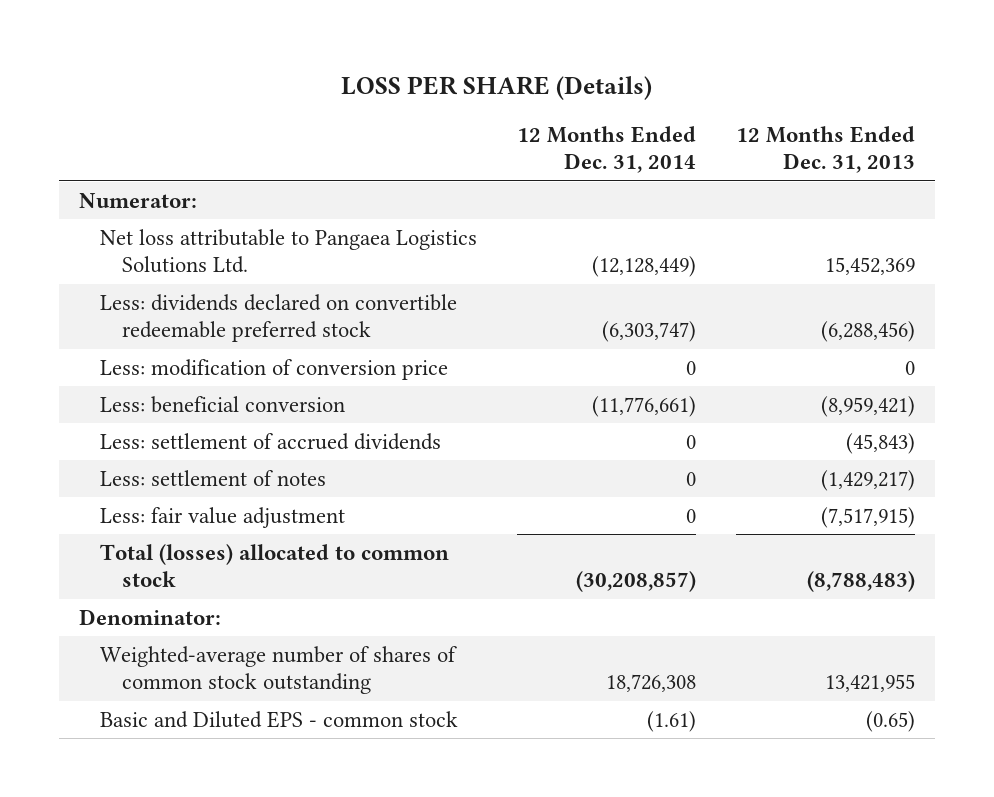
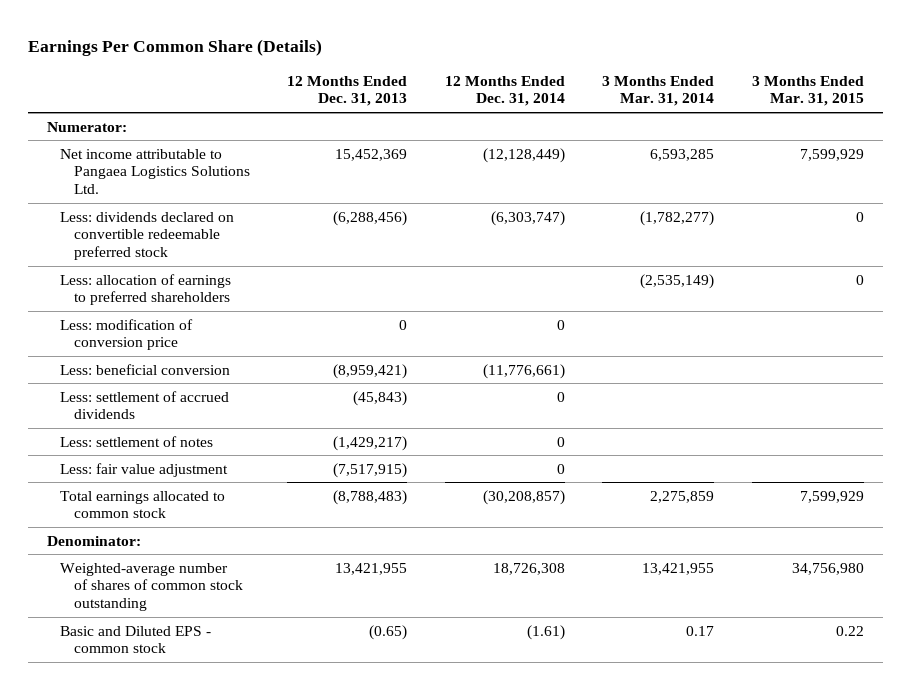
[341,75,653,100] LOSS PER SHARE (Details) -> [27,38,322,56] Earnings Per Common Share (Details)
none -> [602,75,715,107] 3 Months Ended Mar. 31, 2014
none -> [751,75,864,107] 3 Months Ended Mar. 31, 2015
[100,228,478,274] Net loss attributable to Pangaea Logistics Solutions Ltd. -> [60,148,250,195] Net income attributable to Pangaea Logistics Solutions Ltd.
none -> [60,273,232,306] Less: allocation of earnings to preferred shareholders
[100,543,450,588] Total (losses) allocated to common stock -> [60,490,226,519] Total earnings allocated to common stock

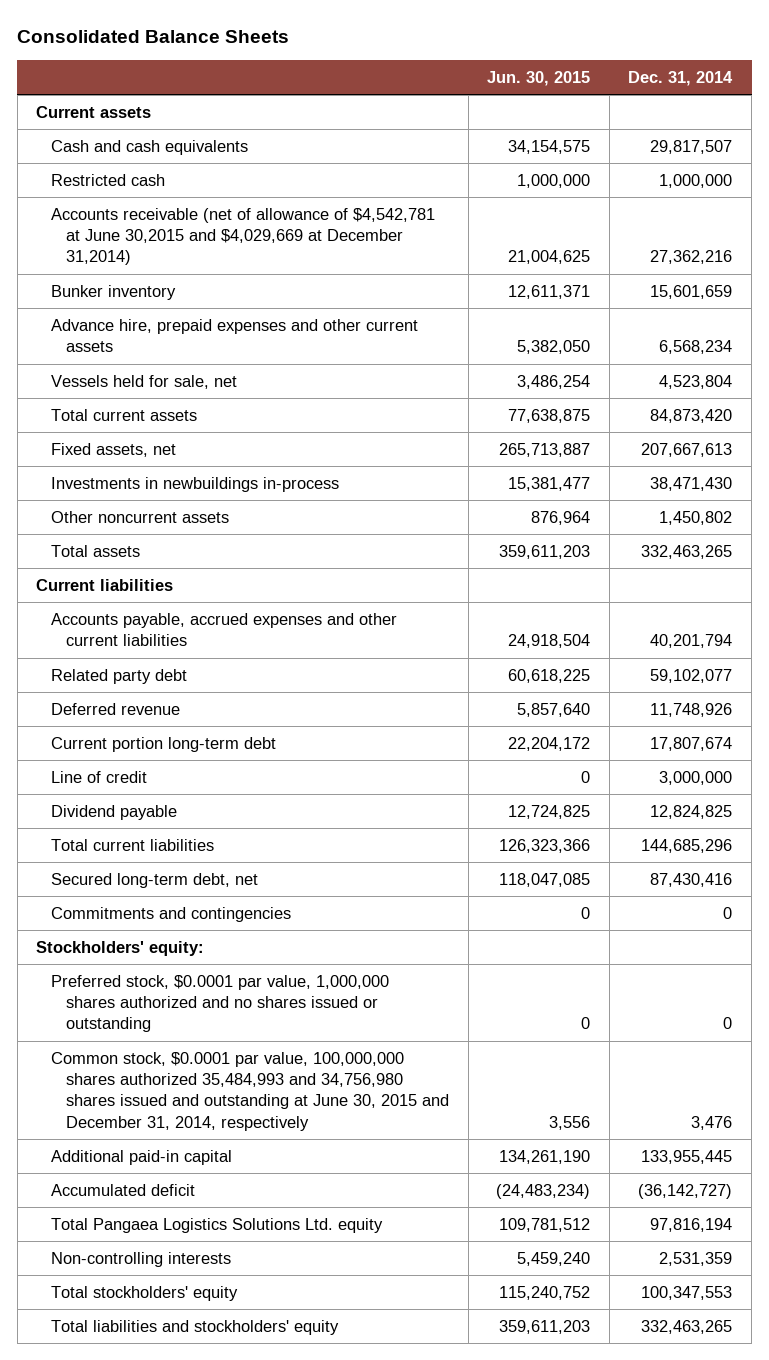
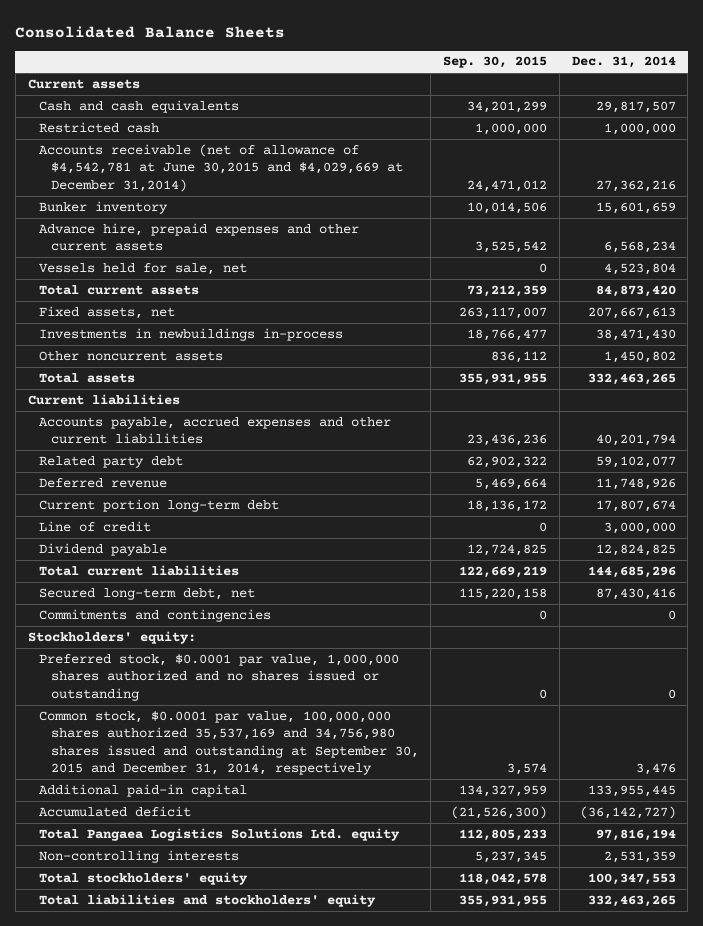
[487,70,591,86] Jun. 30, 2015 -> none
none -> [443,56,548,69] Sep. 30, 2015
[51,1051,450,1131] Common stock, $0.0001 par value, 100,000,000 shares authorized 35,484,993 and 34,756,980 shares issued and outstanding at June 30, 2015 and December 31, 2014, respectively -> [39,710,419,776] Common stock, $0.0001 par value, 100,000,000 shares authorized 35,537,169 and 34,756,980 shares issued and outstanding at September 30, 2015 and December 31, 2014, respectively

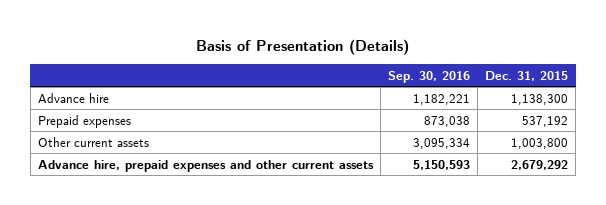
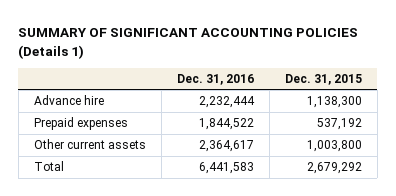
[196,38,410,55] Basis of Presentation (Details) -> [18,28,359,59] SUMMARY OF SIGNIFICANT ACCOUNTING POLICIES (Details 1)
[388,70,471,83] Sep. 30, 2016 -> none
none -> [176,73,254,85] Dec. 31, 2016
[37,159,374,172] Advance hire, prepaid expenses and other current assets -> [33,161,64,172] Total

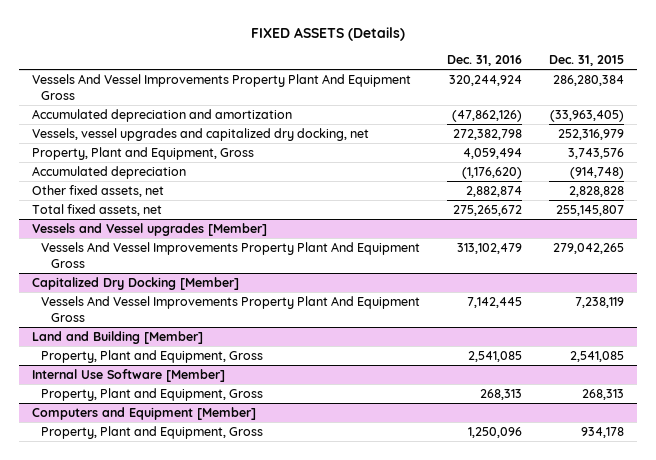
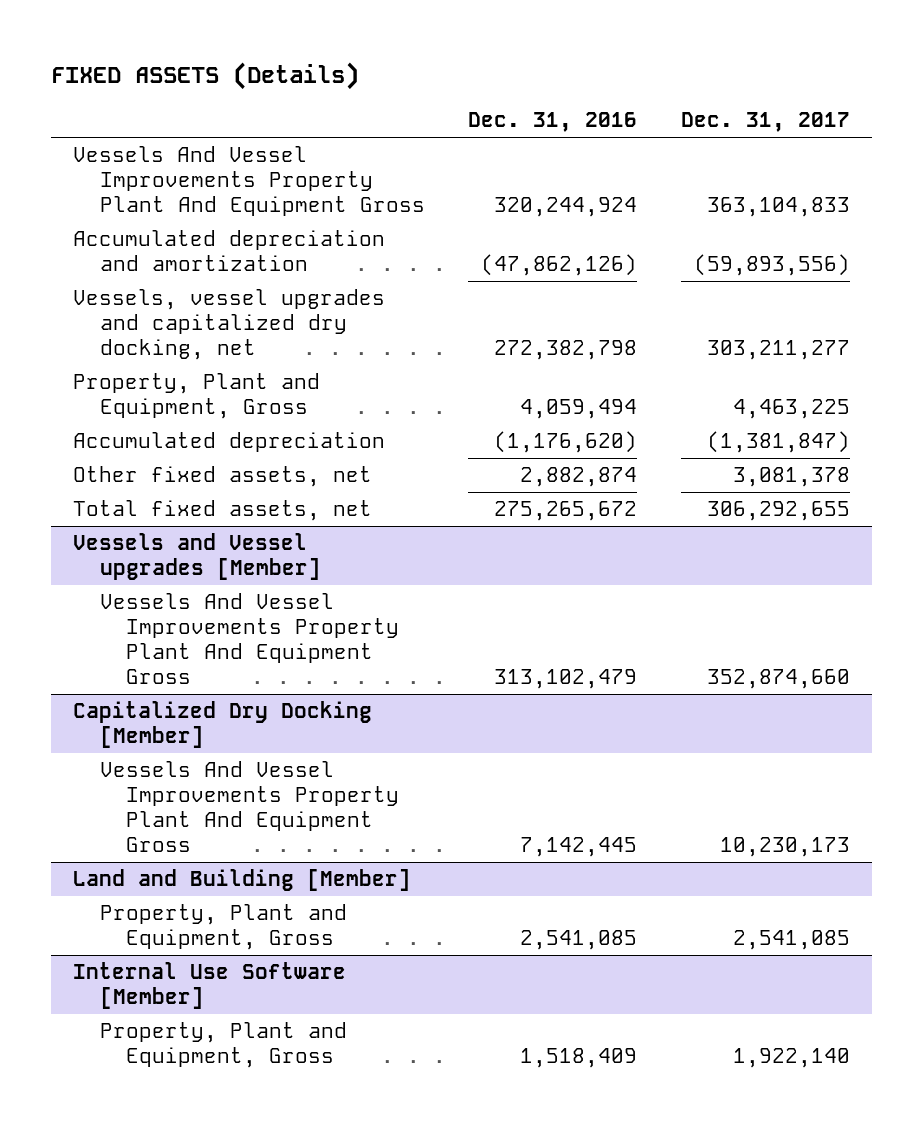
[548,54,624,66] Dec. 31, 2015 -> none
none -> [681,112,851,133] Dec. 31, 2017
[31,406,256,420] Computers and Equipment [Member] -> none
[41,425,264,439] Property, Plant and Equipment, Gross -> none
[480,388,523,400] 268,313 -> [520,1048,638,1069] 1,518,409

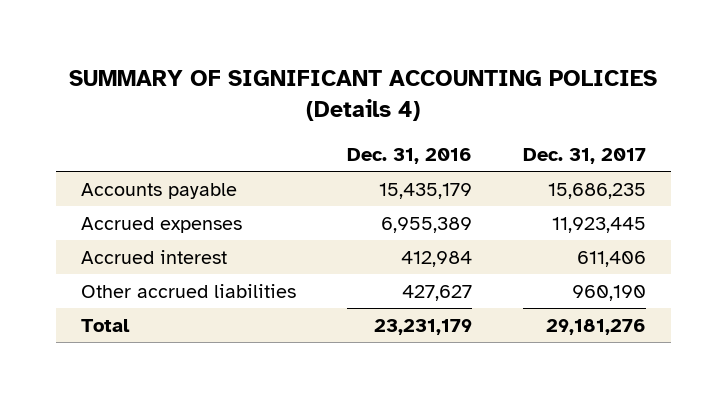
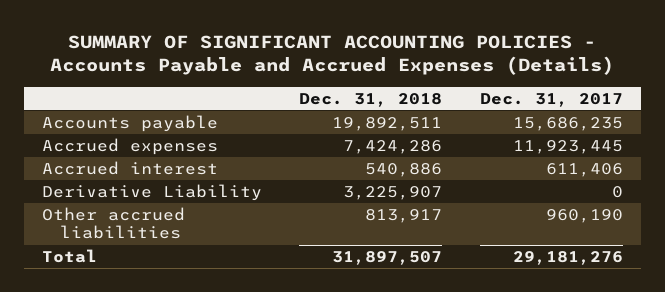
[69,70,658,122] SUMMARY OF SIGNIFICANT ACCOUNTING POLICIES (Details 4) -> [50,34,615,76] SUMMARY OF SIGNIFICANT ACCOUNTING POLICIES - Accounts Payable and Accrued Expenses (Details)
[346,147,472,164] Dec. 31, 2016 -> none
none -> [299,92,443,107] Dec. 31, 2018
none -> [42,184,263,202] Derivative Liability

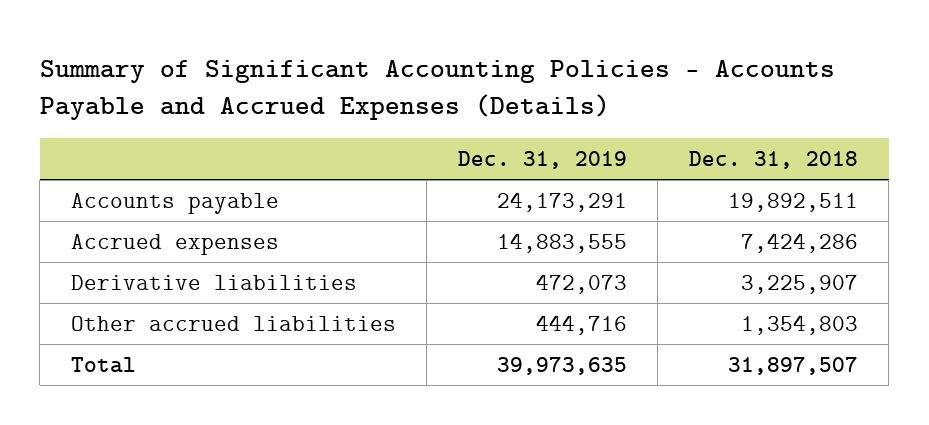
[50,34,615,76] SUMMARY OF SIGNIFICANT ACCOUNTING POLICIES - Accounts Payable and Accrued Expenses (Details) -> [39,60,835,121] Summary of Significant Accounting Policies - Accounts Payable and Accrued Expenses (Details)
[479,92,623,107] Dec. 31, 2017 -> none
none -> [457,151,627,170] Dec. 31, 2019
[42,161,219,176] Accrued interest -> none
[42,184,263,202] Derivative Liability -> [70,274,357,290] Derivative liabilities
[365,209,443,224] 813,917 -> [740,314,858,335] 1,354,803

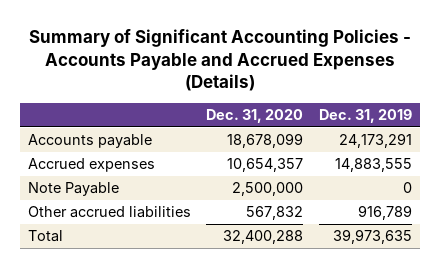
[688,151,858,170] Dec. 31, 2018 -> none
none -> [206,109,304,124] Dec. 31, 2020
[70,274,357,290] Derivative liabilities -> none
none -> [27,182,119,197] Note Payable
[535,314,627,335] 444,716 -> [358,205,413,221] 916,789

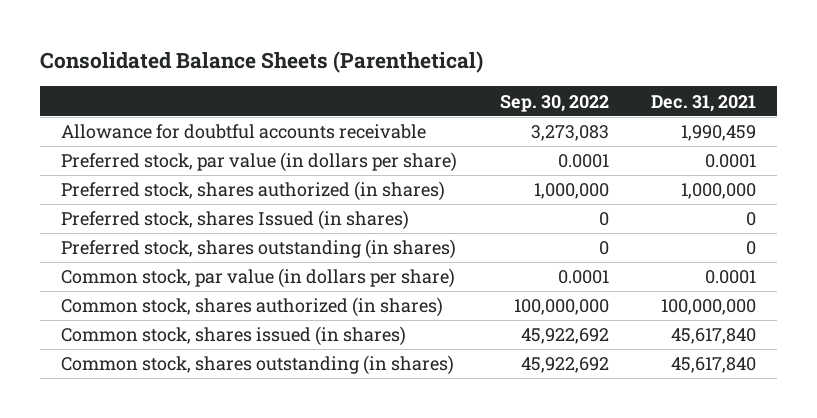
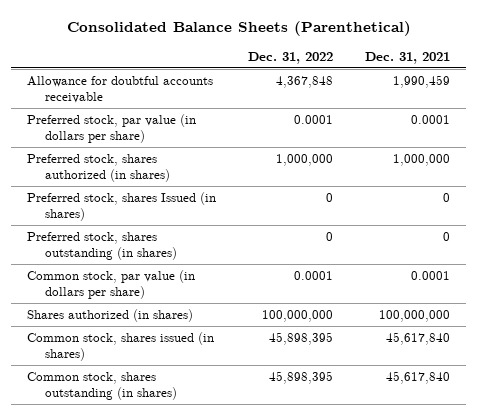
[499,94,609,112] Sep. 30, 2022 -> none
none -> [248,51,334,64] Dec. 31, 2022
[61,297,444,318] Common stock, shares authorized (in shares) -> [27,308,194,322] Shares authorized (in shares)

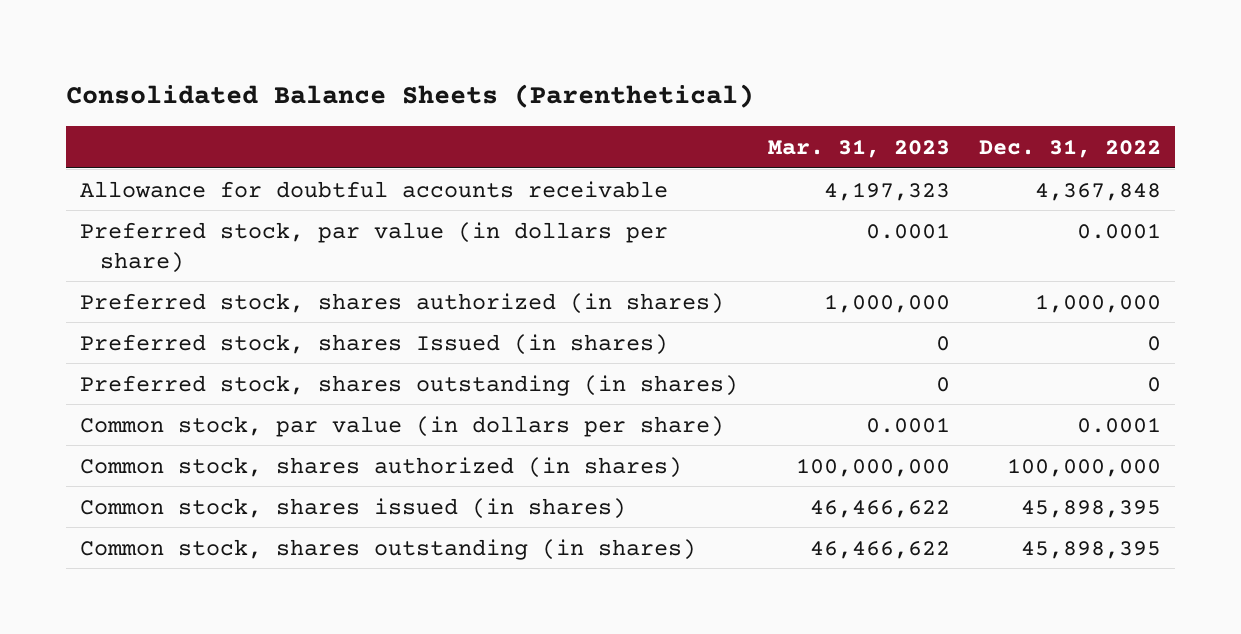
[365,51,451,64] Dec. 31, 2021 -> none
none -> [767,138,950,158] Mar. 31, 2023
[27,308,194,322] Shares authorized (in shares) -> [80,456,683,478] Common stock, shares authorized (in shares)

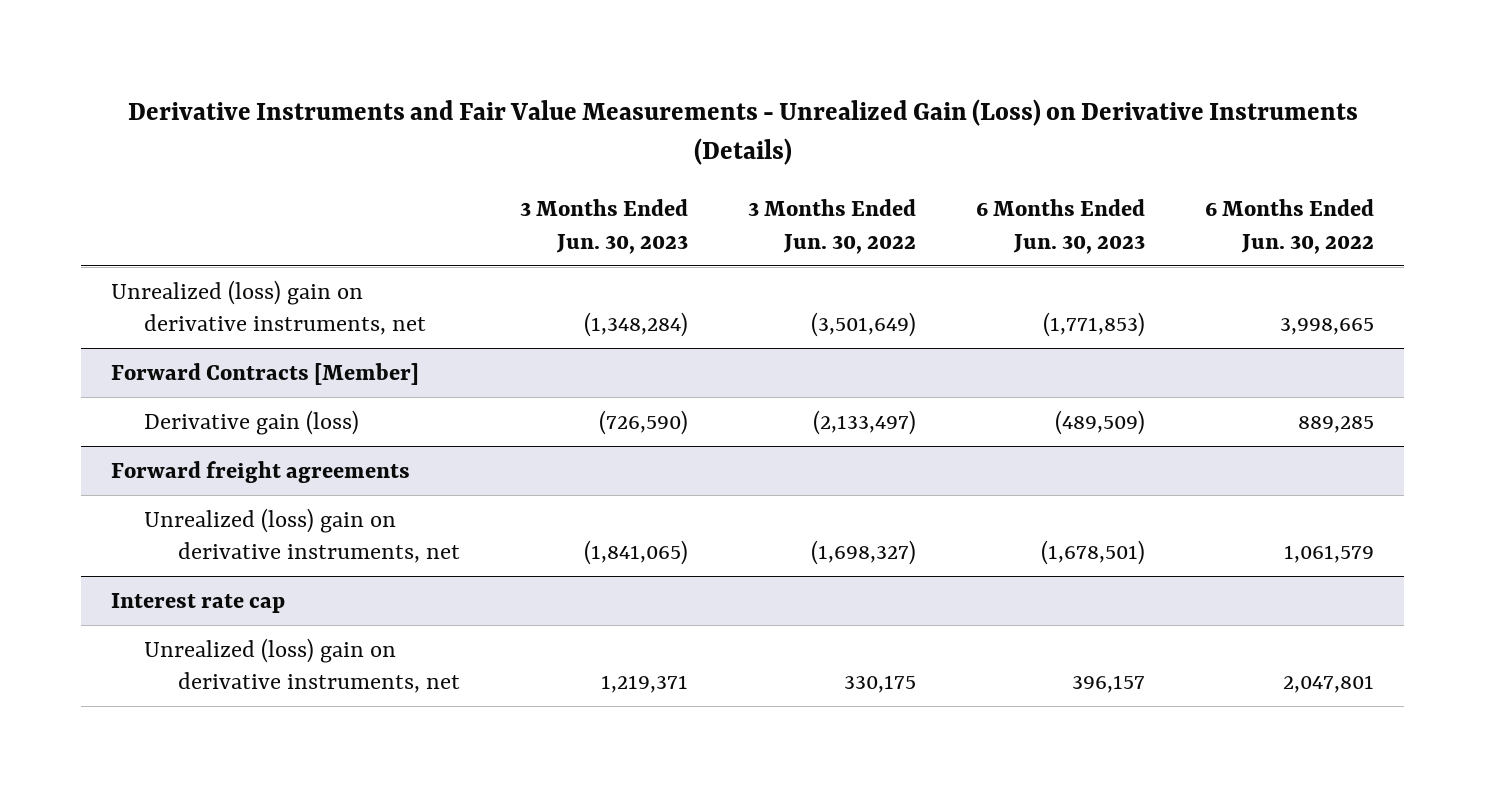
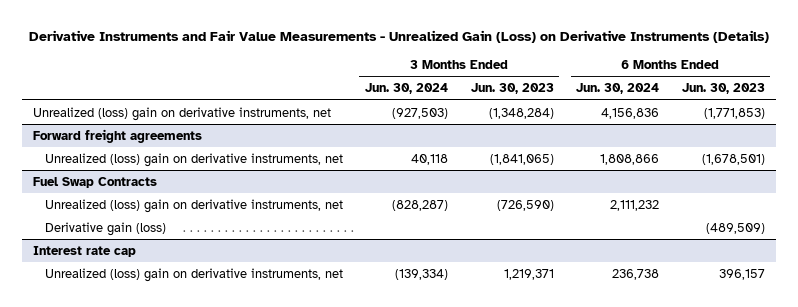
[747,199,916,254] 3 Months Ended Jun. 30, 2022 -> none
[1205,199,1375,254] 6 Months Ended Jun. 30, 2022 -> none
none -> [365,83,449,95] Jun. 30, 2024
none -> [576,83,660,95] Jun. 30, 2024
[110,362,419,385] Forward Contracts [Member] -> none
[144,409,360,435] Derivative gain (loss) -> none
none -> [33,176,158,188] Fuel Swap Contracts
none -> [44,198,343,213] Unrealized (loss) gain on derivative instruments, net
none -> [44,221,166,236] Derivative gain (loss)

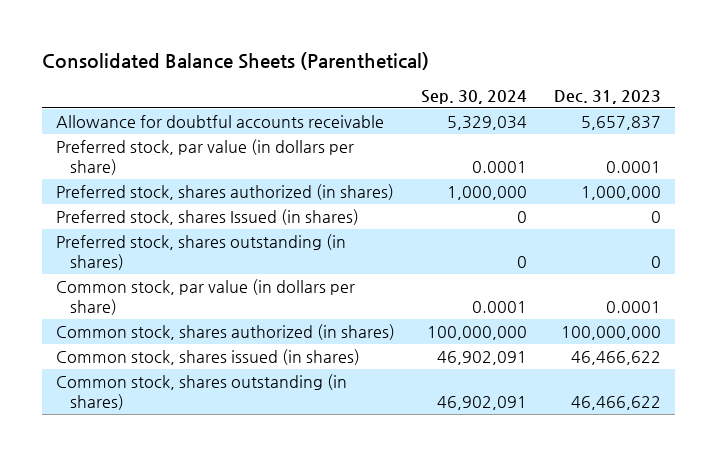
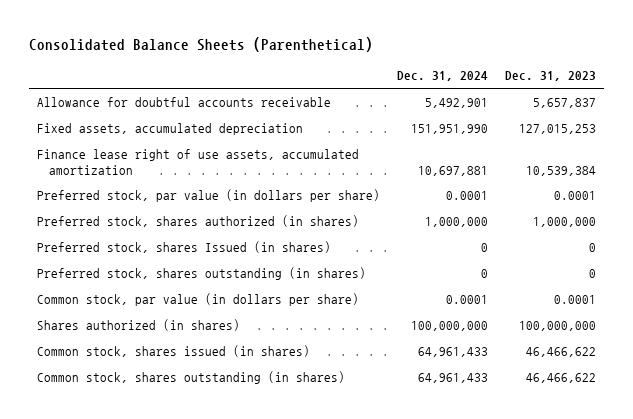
[421,89,528,104] Sep. 30, 2024 -> none
none -> [397,71,489,82] Dec. 31, 2024
none -> [37,123,304,136] Fixed assets, accumulated depreciation
none -> [37,149,360,175] Finance lease right of use assets, accumulated amortization
[55,323,395,340] Common stock, shares authorized (in shares) -> [37,319,241,332] Shares authorized (in shares)

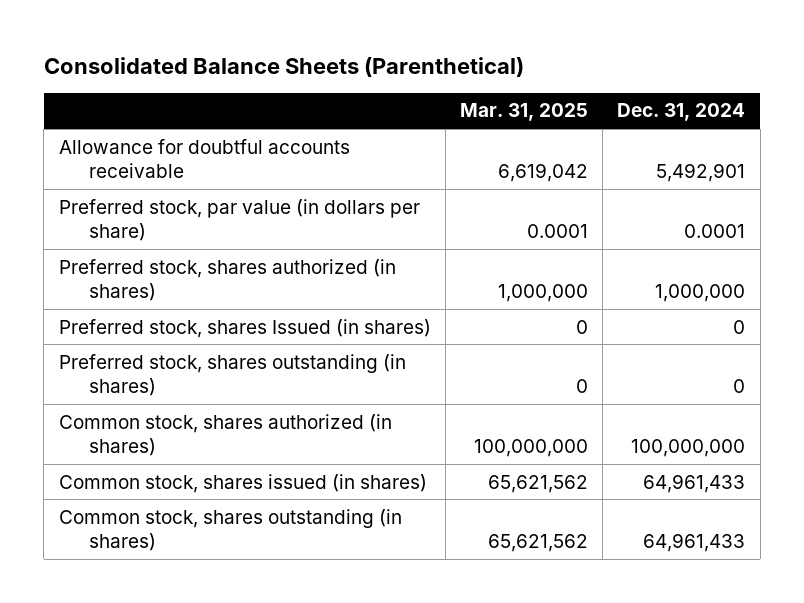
[504,71,596,82] Dec. 31, 2023 -> none
none -> [460,103,589,122] Mar. 31, 2025
[37,123,304,136] Fixed assets, accumulated depreciation -> none
[37,149,360,175] Finance lease right of use assets, accumulated amortization -> none
[37,293,360,307] Common stock, par value (in dollars per share) -> none
[37,319,241,332] Shares authorized (in shares) -> [58,413,392,457] Common stock, shares authorized (in shares)

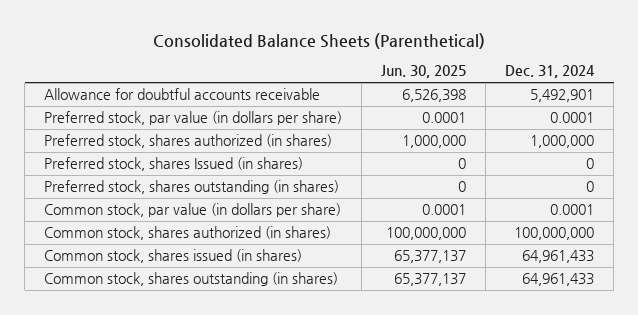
[460,103,589,122] Mar. 31, 2025 -> none
none -> [381,65,467,79] Jun. 30, 2025
none -> [44,203,342,218] Common stock, par value (in dollars per share)

